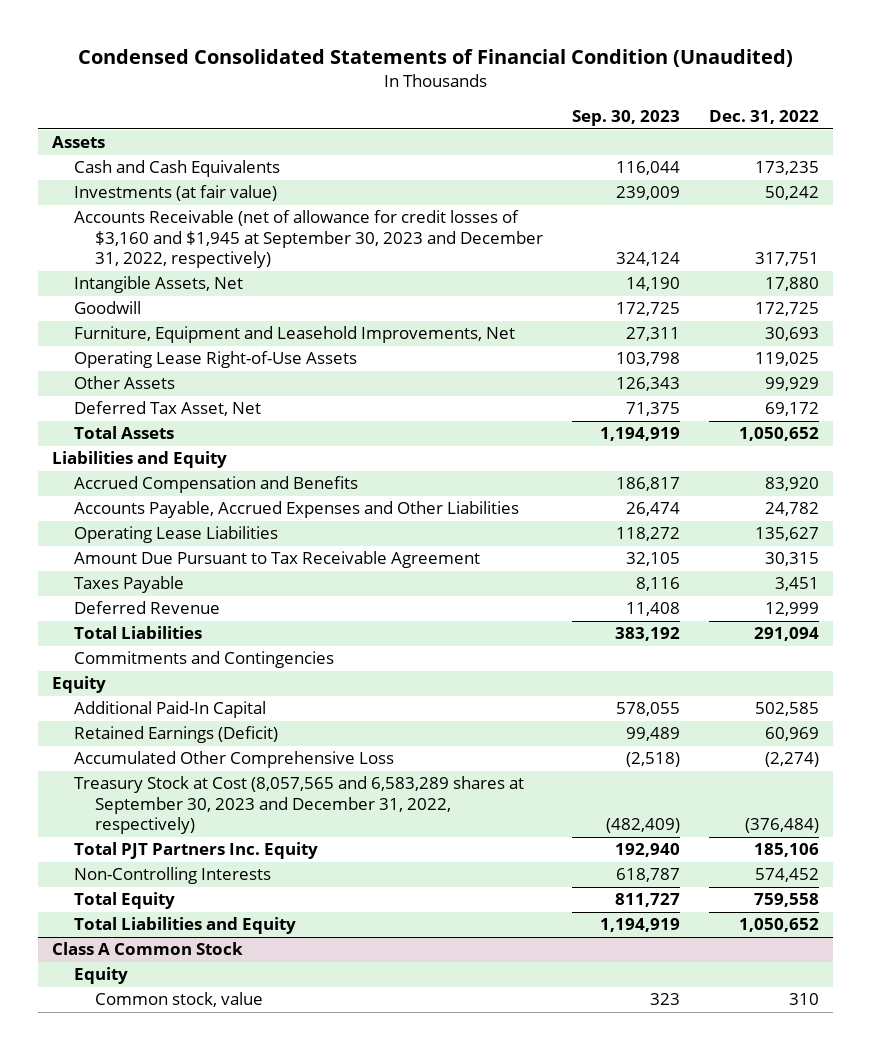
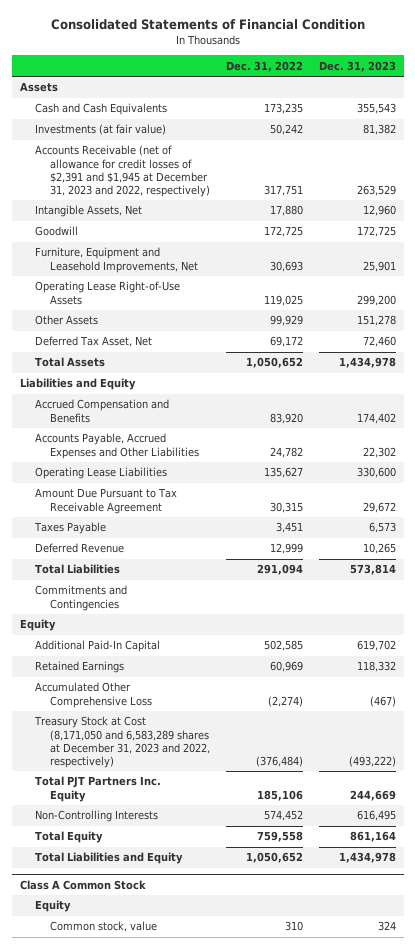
[77,49,793,68] Condensed Consolidated Statements of Financial Condition (Unaudited) -> [50,18,365,30] Consolidated Statements of Financial Condition
[572,110,681,127] Sep. 30, 2023 -> none
none -> [318,60,396,72] Dec. 31, 2023
[73,210,544,269] Accounts Receivable (net of allowance for credit losses of $3,160 and $1,945 at September 30, 2023 and December 31, 2022, respectively) -> [34,145,210,197] Accounts Receivable (net of allowance for credit losses of $2,391 and $1,945 at December 31, 2023 and 2022, respectively)
[73,726,278,744] Retained Earnings (Deficit) -> [34,661,124,674] Retained Earnings
[73,776,524,835] Treasury Stock at Cost (8,057,565 and 6,583,289 shares at September 30, 2023 and December 31, 2022, respectively) -> [33,716,210,768] Treasury Stock at Cost (8,171,050 and 6,583,289 shares at December 31, 2023 and 2022, respectively)

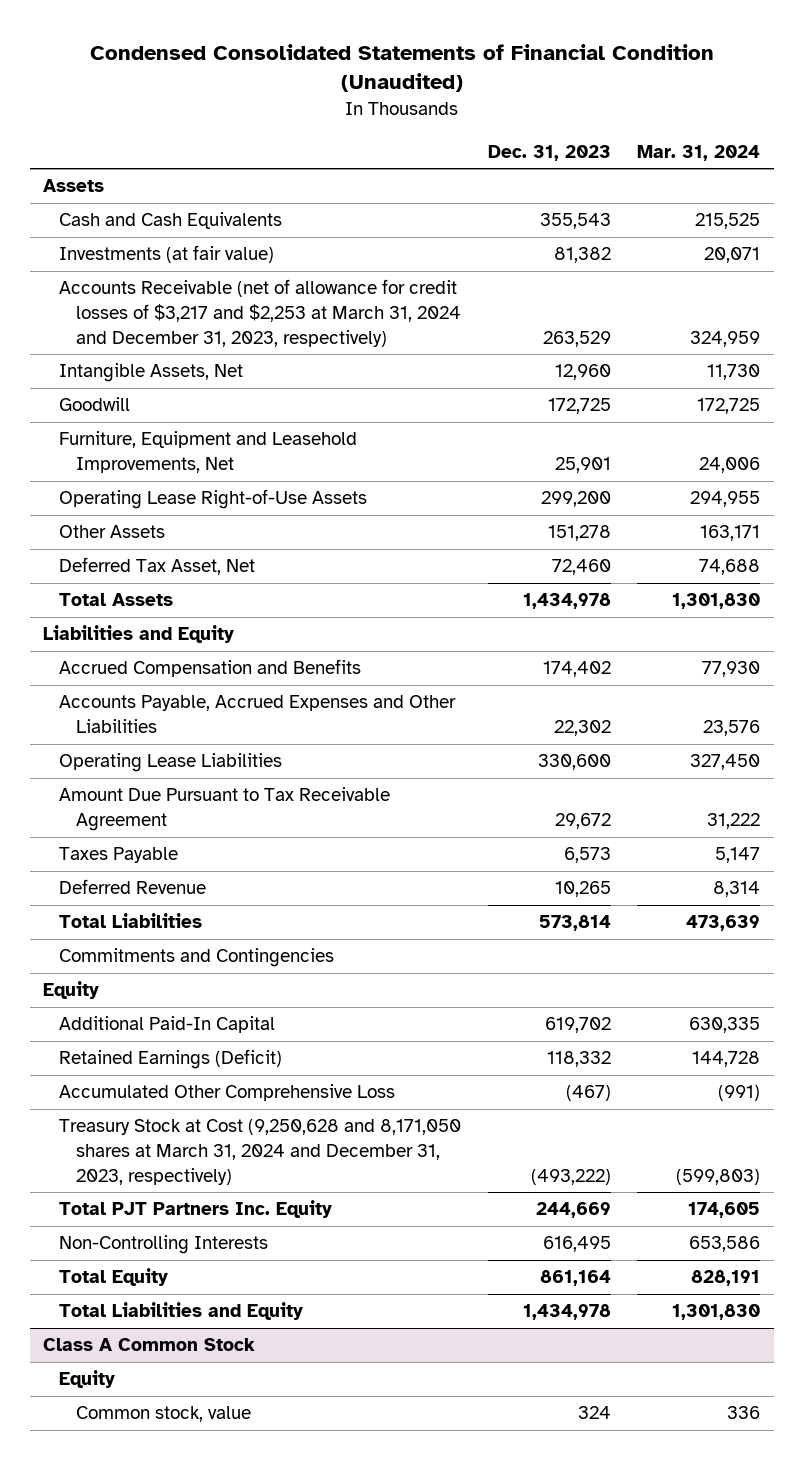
[50,18,365,30] Consolidated Statements of Financial Condition -> [89,43,714,93] Condensed Consolidated Statements of Financial Condition (Unaudited)
[225,60,303,72] Dec. 31, 2022 -> none
none -> [637,144,761,161] Mar. 31, 2024
[34,145,210,197] Accounts Receivable (net of allowance for credit losses of $2,391 and $1,945 at December 31, 2023 and 2022, respectively) -> [59,279,461,348] Accounts Receivable (net of allowance for credit losses of $3,217 and $2,253 at March 31, 2024 and December 31, 2023, respectively)
[34,661,124,674] Retained Earnings -> [59,1049,283,1070] Retained Earnings (Deficit)
[33,716,210,768] Treasury Stock at Cost (8,171,050 and 6,583,289 shares at December 31, 2023 and 2022, respectively) -> [59,1119,462,1186] Treasury Stock at Cost (9,250,628 and 8,171,050 shares at March 31, 2024 and December 31, 2023, respectively)

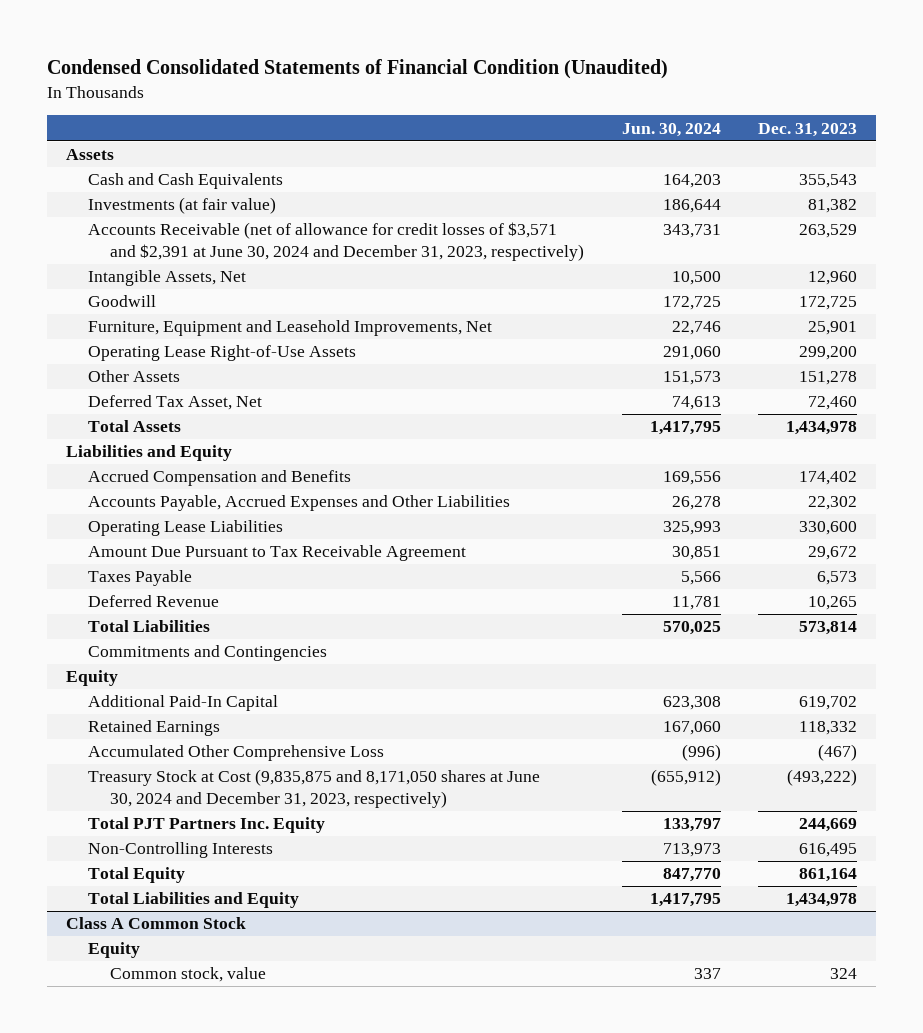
[637,144,761,161] Mar. 31, 2024 -> none
none -> [621,122,721,137] Jun. 30, 2024
[59,279,461,348] Accounts Receivable (net of allowance for credit losses of $3,217 and $2,253 at March 31, 2024 and December 31, 2023, respectively) -> [87,222,584,261] Accounts Receivable (net of allowance for credit losses of $3,571 and $2,391 at June 30, 2024 and December 31, 2023, respectively)
[59,1049,283,1070] Retained Earnings (Deficit) -> [87,720,220,737] Retained Earnings
[59,1119,462,1186] Treasury Stock at Cost (9,250,628 and 8,171,050 shares at March 31, 2024 and December 31, 2023, respectively) -> [87,769,540,808] Treasury Stock at Cost (9,835,875 and 8,171,050 shares at June 30, 2024 and December 31, 2023, respectively)

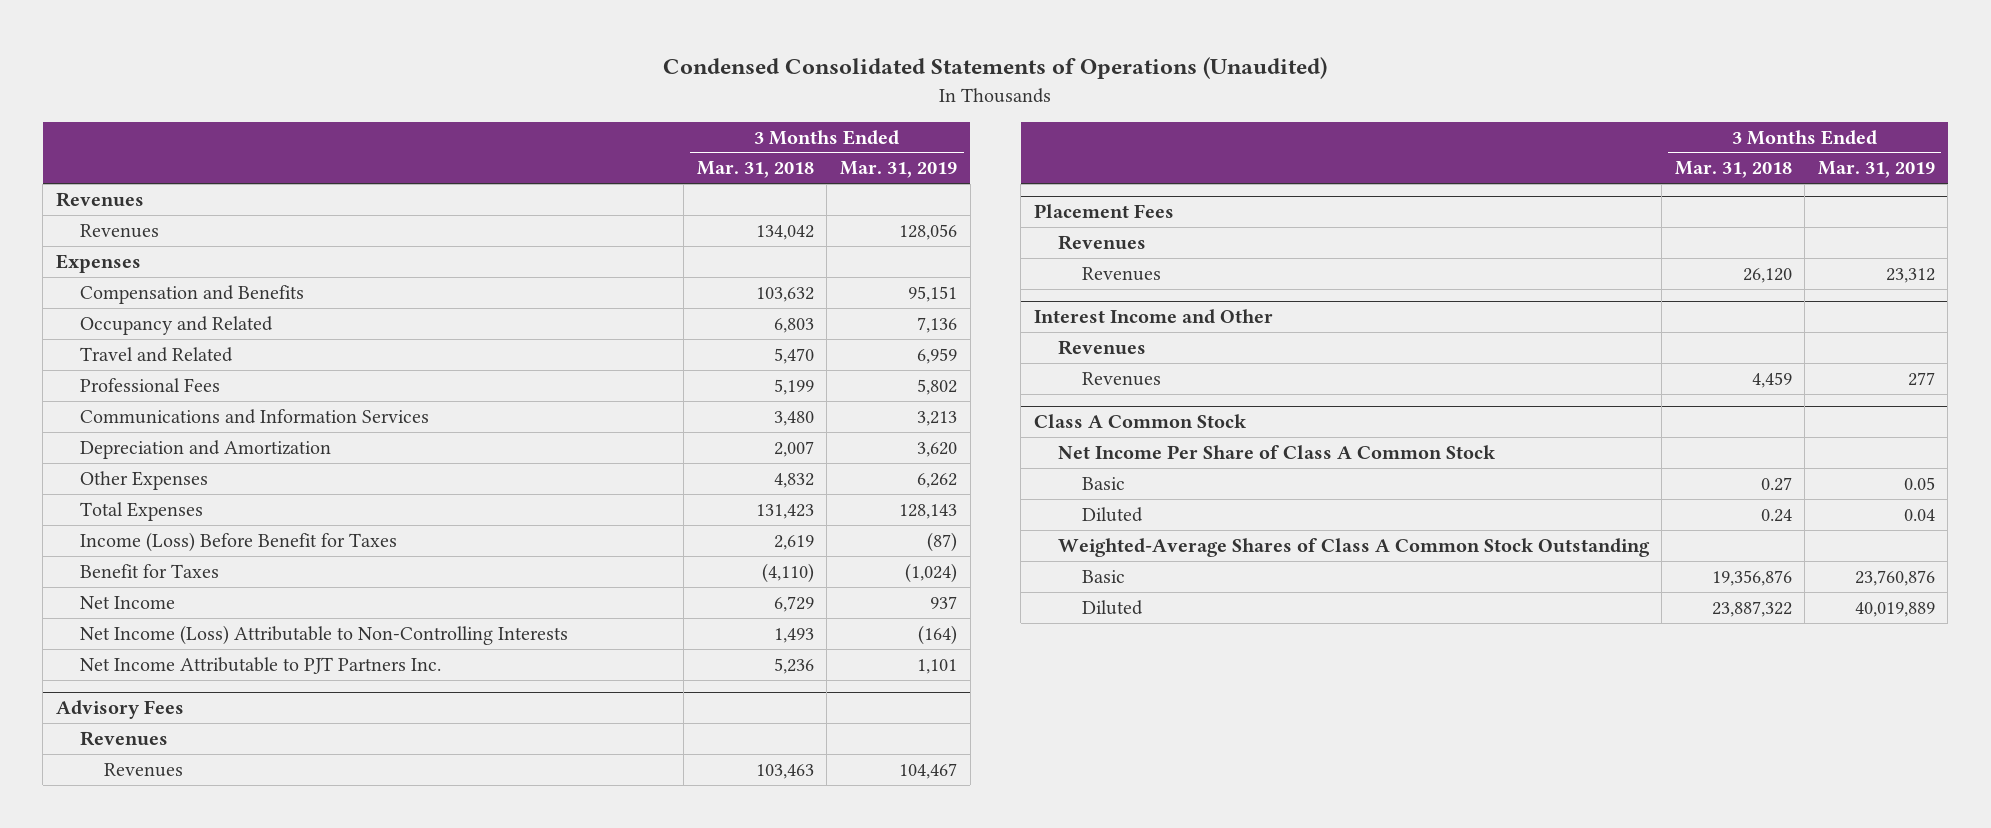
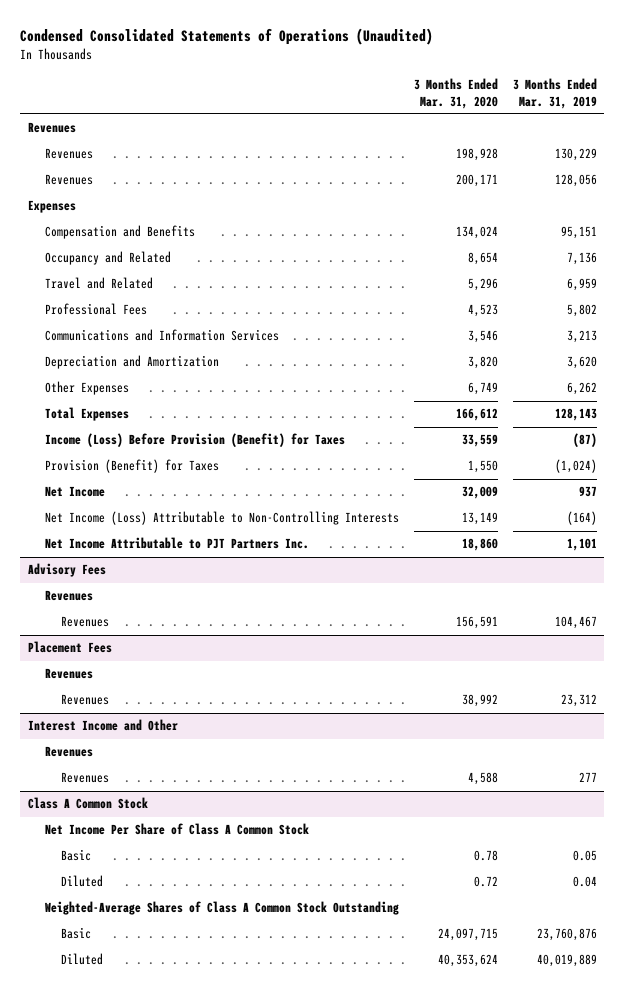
[696,161,814,179] Mar. 31, 2018 -> none
none -> [413,78,498,109] 3 Months Ended Mar. 31, 2020
none -> [44,148,93,160] Revenues
[79,531,397,552] Income (Loss) Before Benefit for Taxes -> [44,433,345,448] Income (Loss) Before Provision (Benefit) for Taxes
[79,563,219,578] Benefit for Taxes -> [44,459,219,474] Provision (Benefit) for Taxes

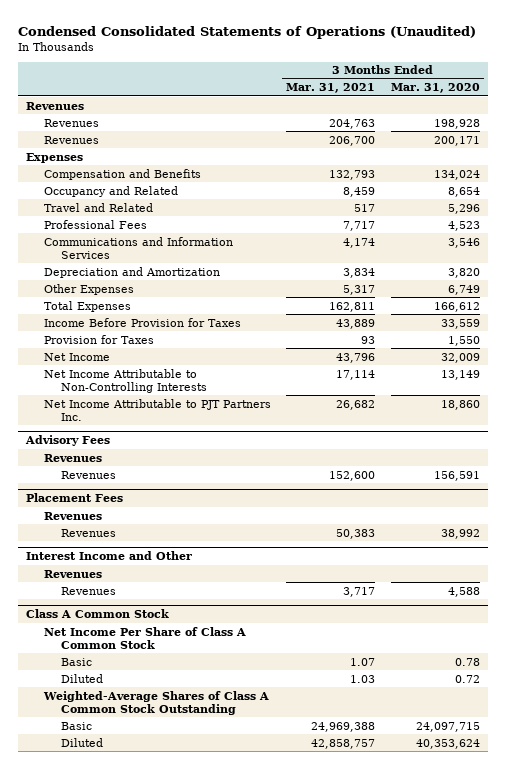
[512,78,597,109] 3 Months Ended Mar. 31, 2019 -> none
none -> [286,83,376,94] Mar. 31, 2021
[44,433,345,448] Income (Loss) Before Provision (Benefit) for Taxes -> [43,317,241,327] Income Before Provision for Taxes
[44,459,219,474] Provision (Benefit) for Taxes -> [43,334,154,344] Provision for Taxes
[44,511,399,526] Net Income (Loss) Attributable to Non-Controlling Interests -> [43,368,208,393] Net Income Attributable to Non-Controlling Interests

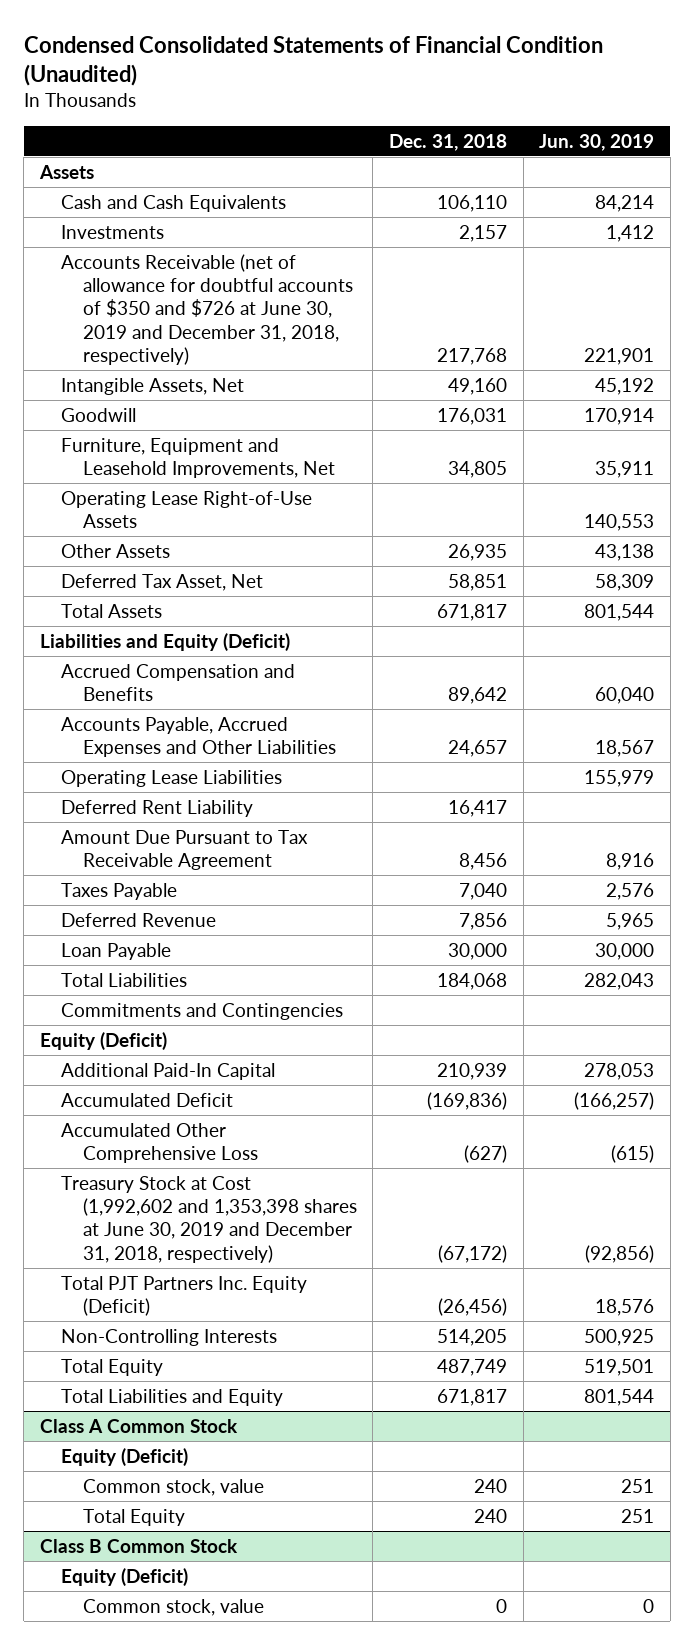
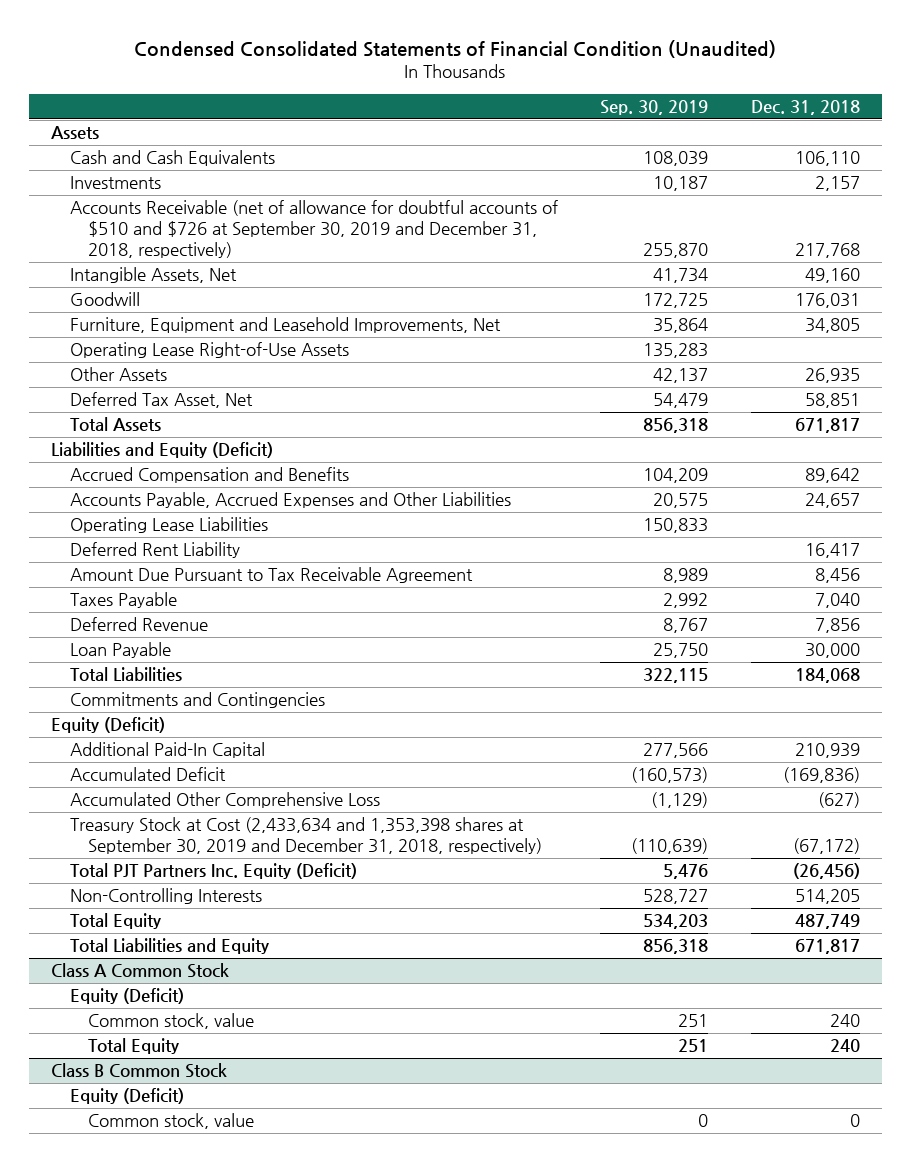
[539,133,655,151] Jun. 30, 2019 -> none
none -> [600,100,709,116] Sep. 30, 2019
[61,253,353,365] Accounts Receivable (net of allowance for doubtful accounts of $350 and $726 at June 30, 2019 and December 31, 2018, respectively) -> [69,200,558,259] Accounts Receivable (net of allowance for doubtful accounts of $510 and $726 at September 30, 2019 and December 31, 2018, respectively)
[61,1175,357,1263] Treasury Stock at Cost (1,992,602 and 1,353,398 shares at June 30, 2019 and December 31, 2018, respectively) -> [69,817,543,855] Treasury Stock at Cost (2,433,634 and 1,353,398 shares at September 30, 2019 and December 31, 2018, respectively)

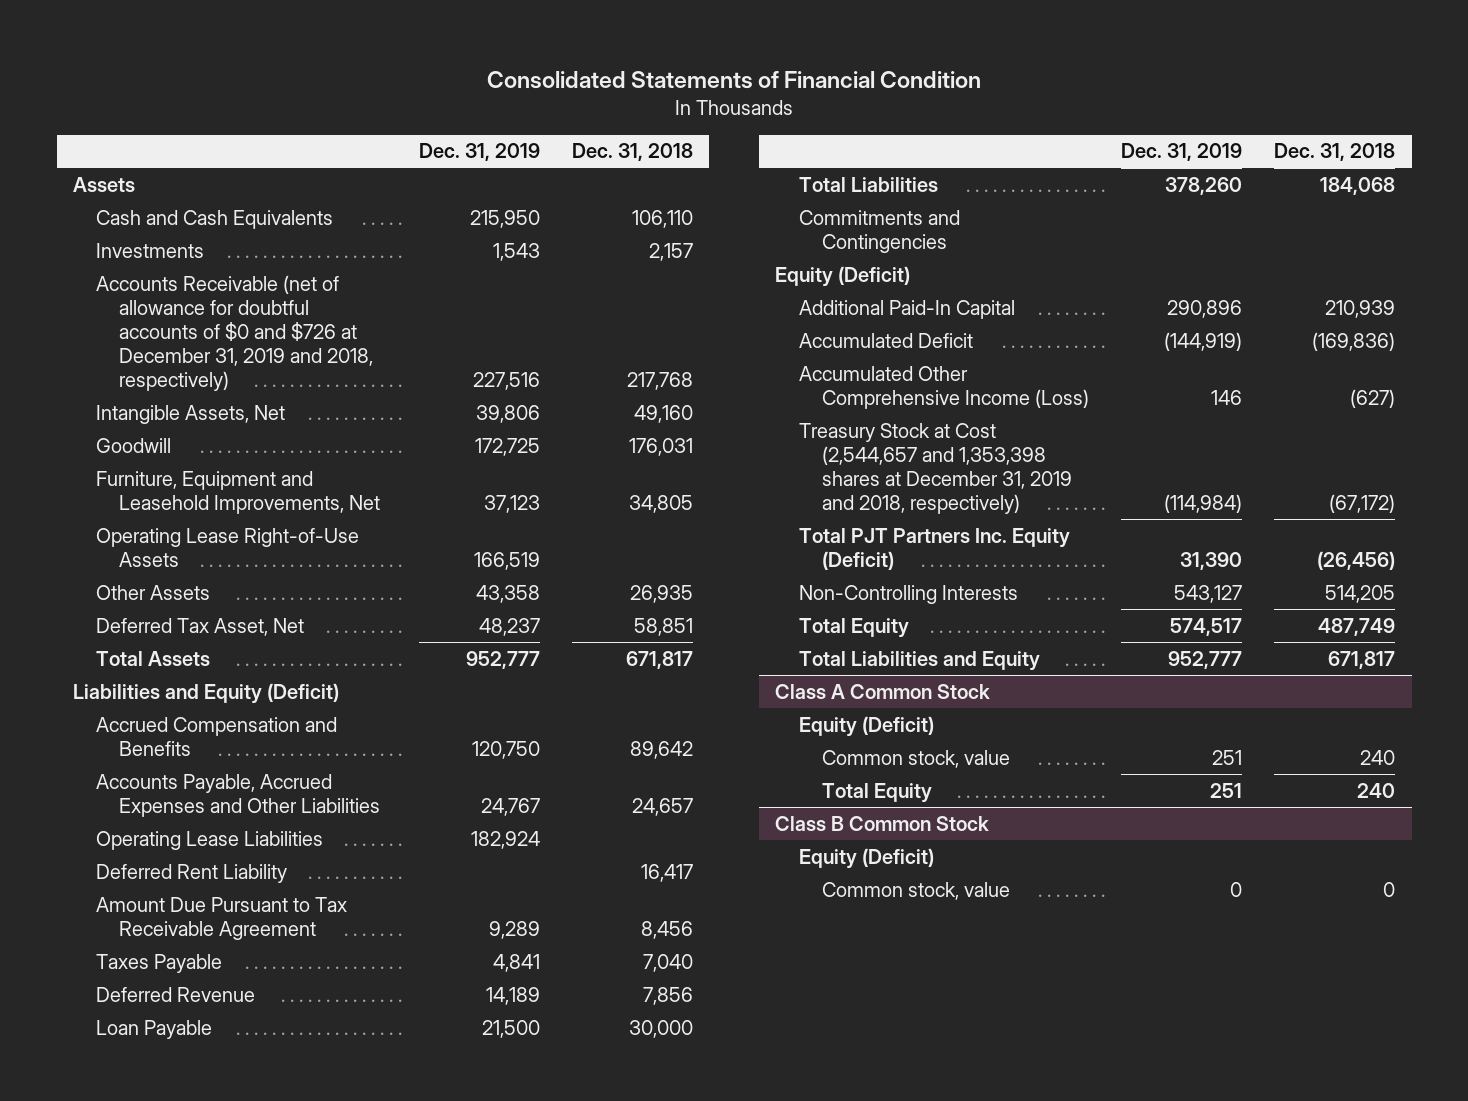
[134,39,777,58] Condensed Consolidated Statements of Financial Condition (Unaudited) -> [487,70,982,89] Consolidated Statements of Financial Condition
[600,100,709,116] Sep. 30, 2019 -> none
none -> [418,143,540,162] Dec. 31, 2019
[69,200,558,259] Accounts Receivable (net of allowance for doubtful accounts of $510 and $726 at September 30, 2019 and December 31, 2018, respectively) -> [96,274,374,392] Accounts Receivable (net of allowance for doubtful accounts of $0 and $726 at December 31, 2019 and 2018, respectively)
[69,792,380,809] Accumulated Other Comprehensive Loss -> [798,365,1089,409] Accumulated Other Comprehensive Income (Loss)
[69,817,543,855] Treasury Stock at Cost (2,433,634 and 1,353,398 shares at September 30, 2019 and December 31, 2018, respectively) -> [798,422,1072,515] Treasury Stock at Cost (2,544,657 and 1,353,398 shares at December 31, 2019 and 2018, respectively)

